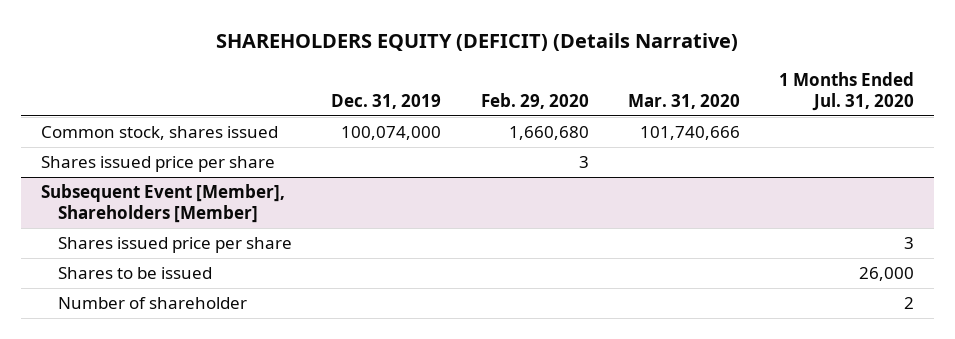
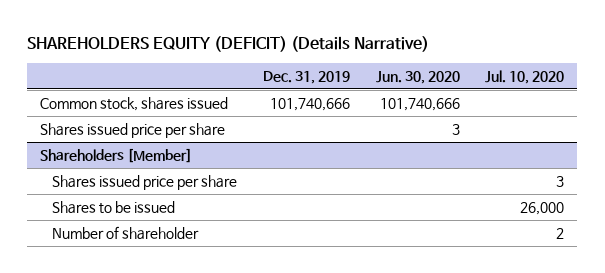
[480,93,589,110] Feb. 29, 2020 -> none
[627,94,740,110] Mar. 31, 2020 -> none
[779,71,915,112] 1 Months Ended Jul. 31, 2020 -> none
none -> [375,70,460,84] Jun. 30, 2020
none -> [485,69,565,84] Jul. 10, 2020
[341,126,442,141] 100,074,000 -> [269,97,350,111] 101,740,666
[40,184,285,224] Subsequent Event [Member], Shareholders [Member] -> [40,147,193,163] Shareholders [Member]

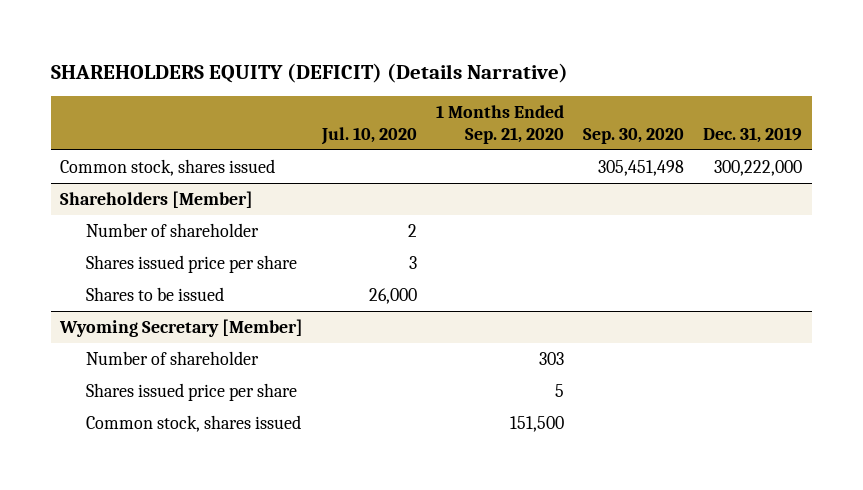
[375,70,460,84] Jun. 30, 2020 -> none
none -> [436,105,565,144] 1 Months Ended Sep. 21, 2020
none -> [583,127,685,144] Sep. 30, 2020
[40,122,226,138] Shares issued price per share -> none
[269,97,350,111] 101,740,666 -> [714,159,803,176] 300,222,000
[52,225,200,240] Number of shareholder -> [85,222,259,237] Number of shareholder
none -> [59,318,304,337] Wyoming Secretary [Member]
none -> [85,350,259,365] Number of shareholder
none -> [85,382,297,401] Shares issued price per share
none -> [85,414,301,432] Common stock, shares issued

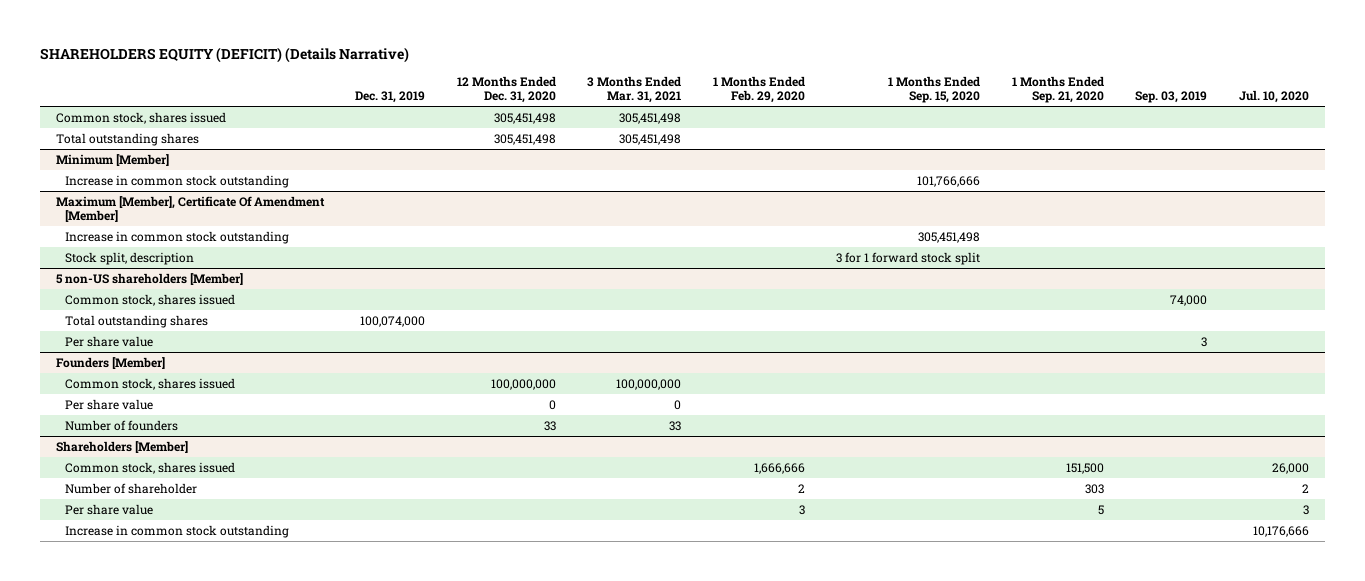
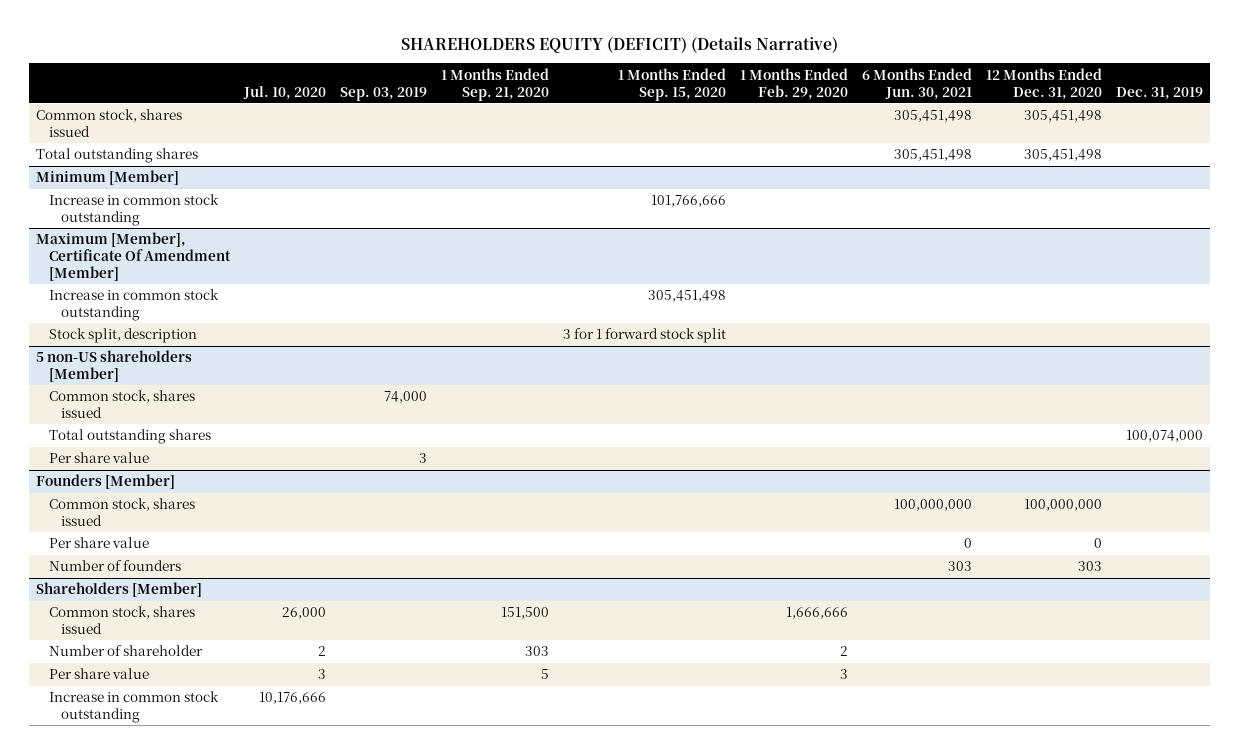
[587,75,682,104] 3 Months Ended Mar. 31, 2021 -> none
none -> [861,67,972,100] 6 Months Ended Jun. 30, 2021
[543,420,556,431] 33 -> [1078,561,1103,572] 303

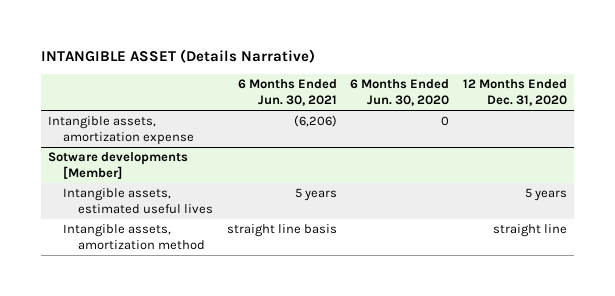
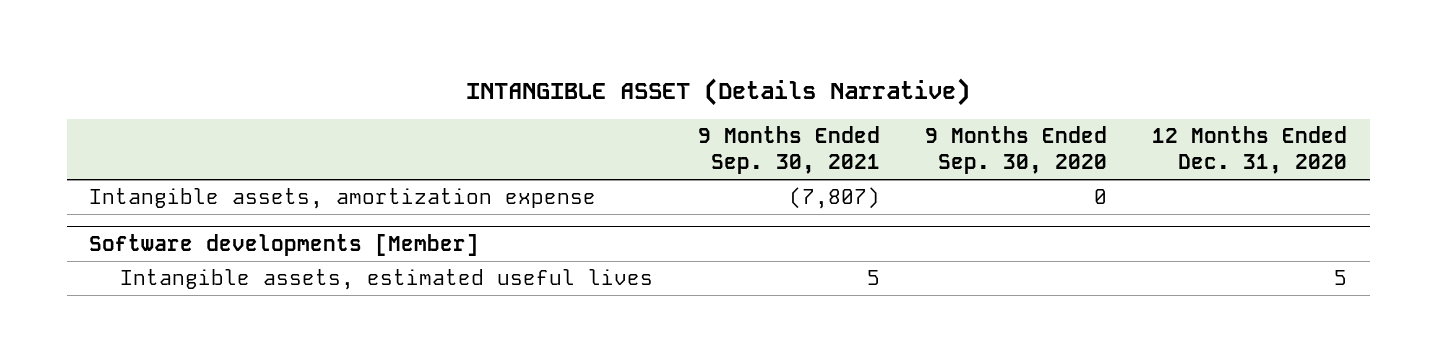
[237,79,337,107] 6 Months Ended Jun. 30, 2021 -> none
[350,79,450,107] 6 Months Ended Jun. 30, 2020 -> none
none -> [698,126,881,175] 9 Months Ended Sep. 30, 2021
none -> [925,126,1108,175] 9 Months Ended Sep. 30, 2020
[63,224,205,251] Intangible assets, amortization method -> none
[48,152,189,180] Sotware developments [Member] -> [89,234,480,257] Software developments [Member]
[525,188,568,202] 5 years -> [1334,270,1348,286] 5

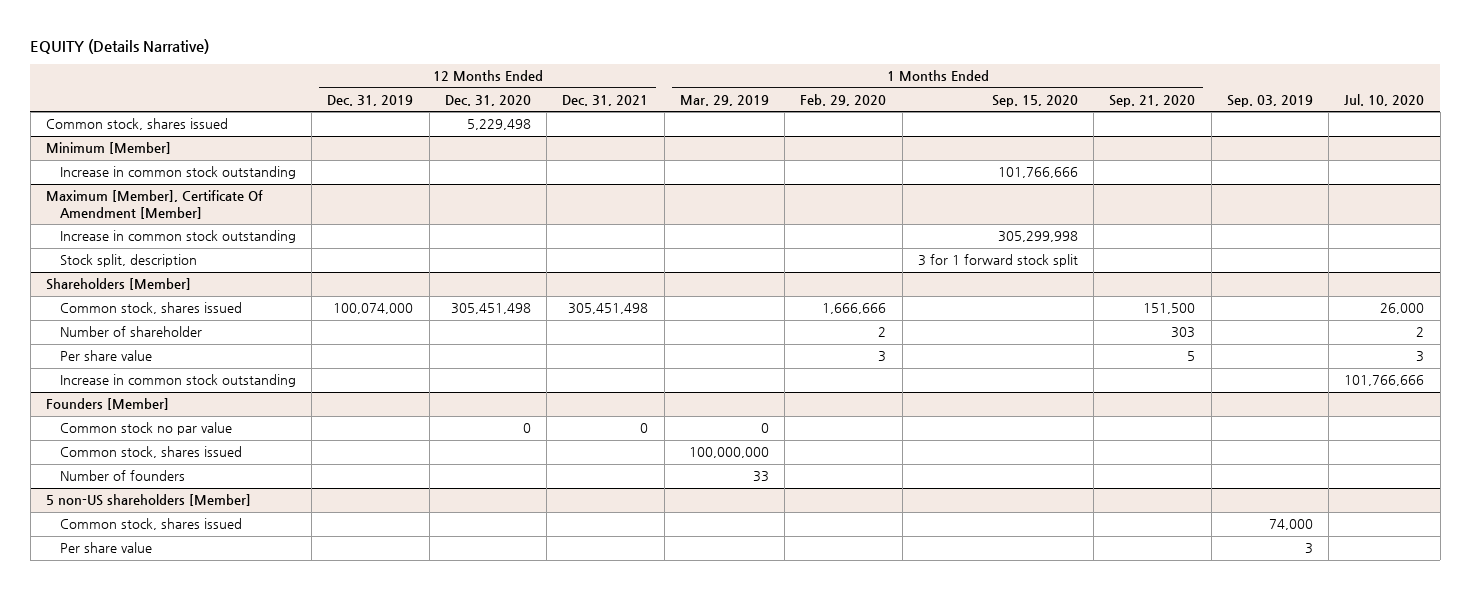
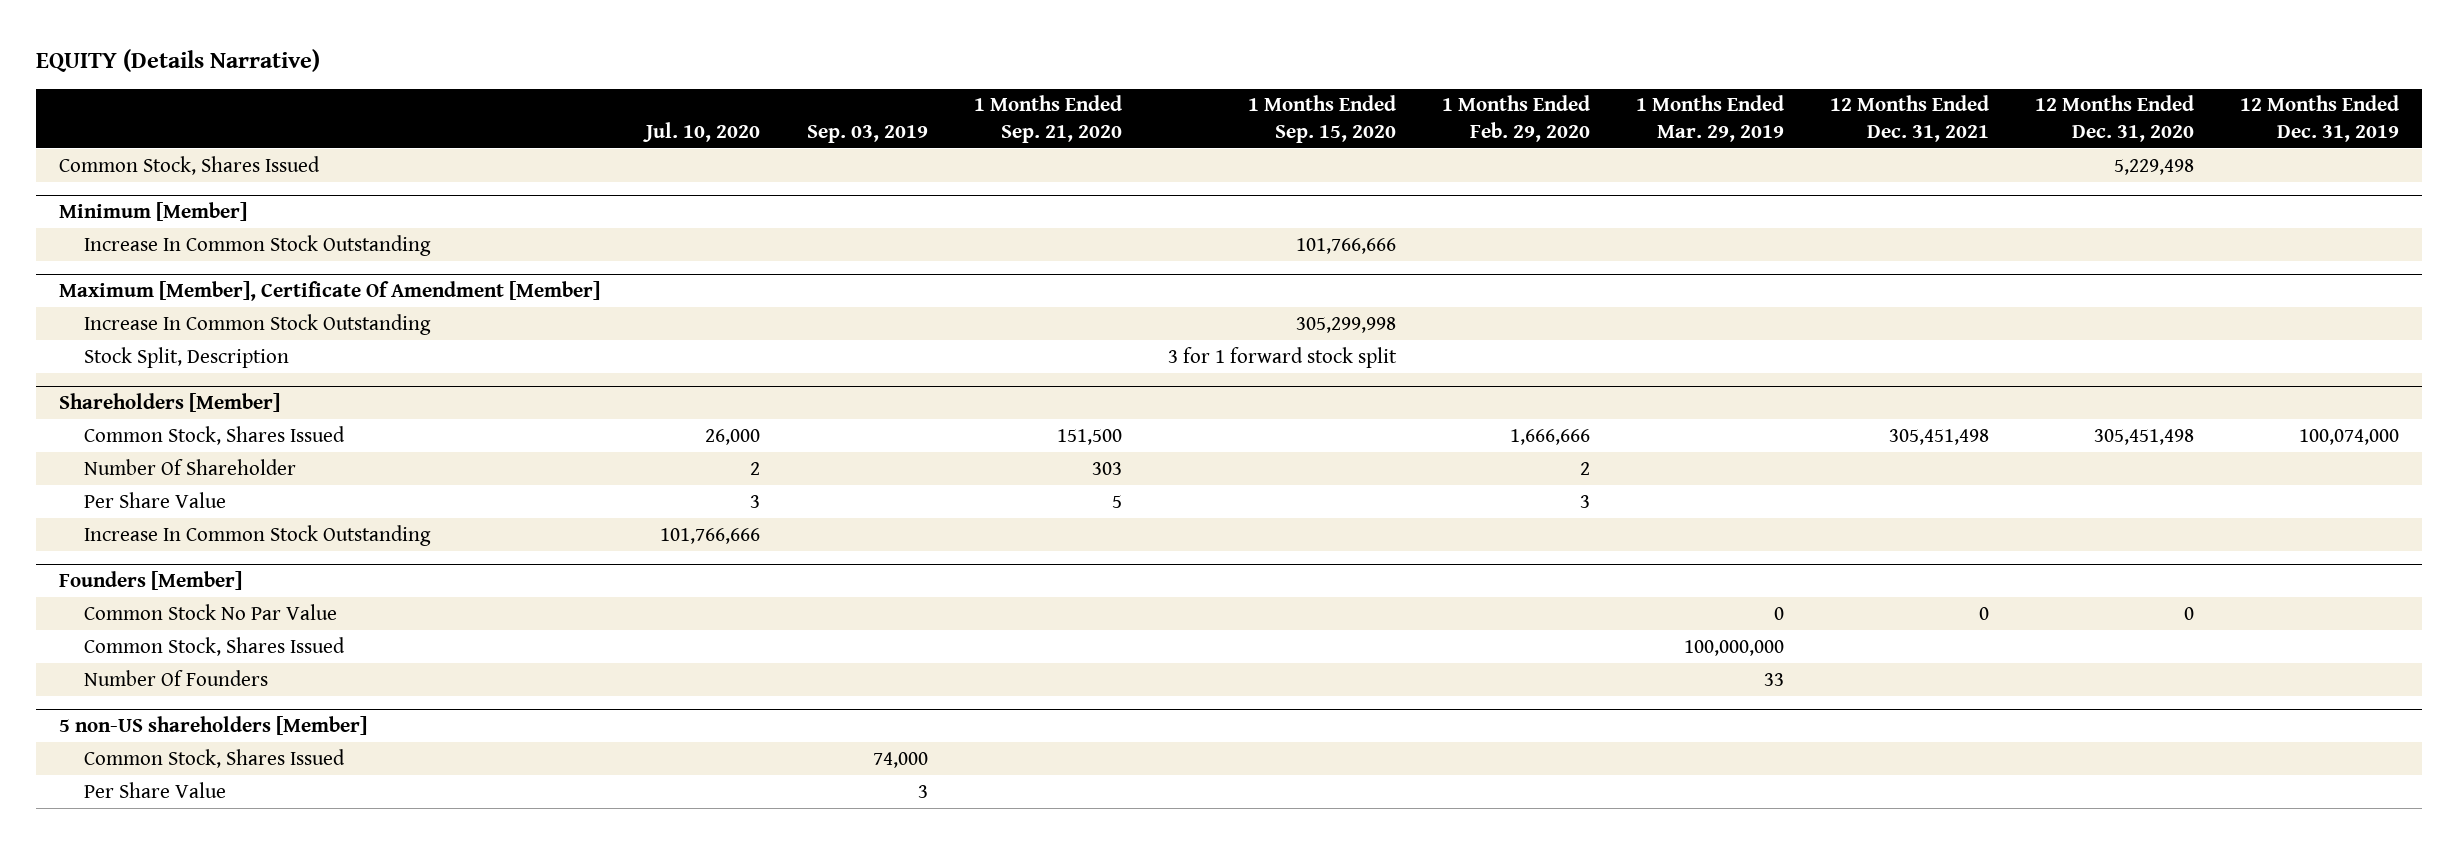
[46,118,229,131] Common stock, shares issued -> [59,155,321,175] Common Stock, Shares Issued
[59,166,296,180] Increase in common stock outstanding -> [84,234,432,256] Increase In Common Stock Outstanding
[59,230,296,244] Increase in common stock outstanding -> [84,313,432,335] Increase In Common Stock Outstanding
[59,254,197,268] Stock split, description -> [84,346,290,368] Stock Split, Description
[59,302,242,315] Common stock, shares issued -> [84,425,346,445] Common Stock, Shares Issued
[59,326,202,338] Number of shareholder -> [84,458,297,475] Number Of Shareholder
[59,350,152,362] Per share value -> [84,491,227,508] Per Share Value
[59,374,296,388] Increase in common stock outstanding -> [84,524,432,546] Increase In Common Stock Outstanding
[59,422,232,436] Common stock no par value -> [84,603,338,620] Common Stock No Par Value
[59,446,242,459] Common stock, shares issued -> [84,636,346,656] Common Stock, Shares Issued
[59,470,185,482] Number of founders -> [84,669,269,686] Number Of Founders
[59,518,242,531] Common stock, shares issued -> [84,748,346,768] Common Stock, Shares Issued
[59,542,152,554] Per share value -> [84,781,227,798] Per Share Value

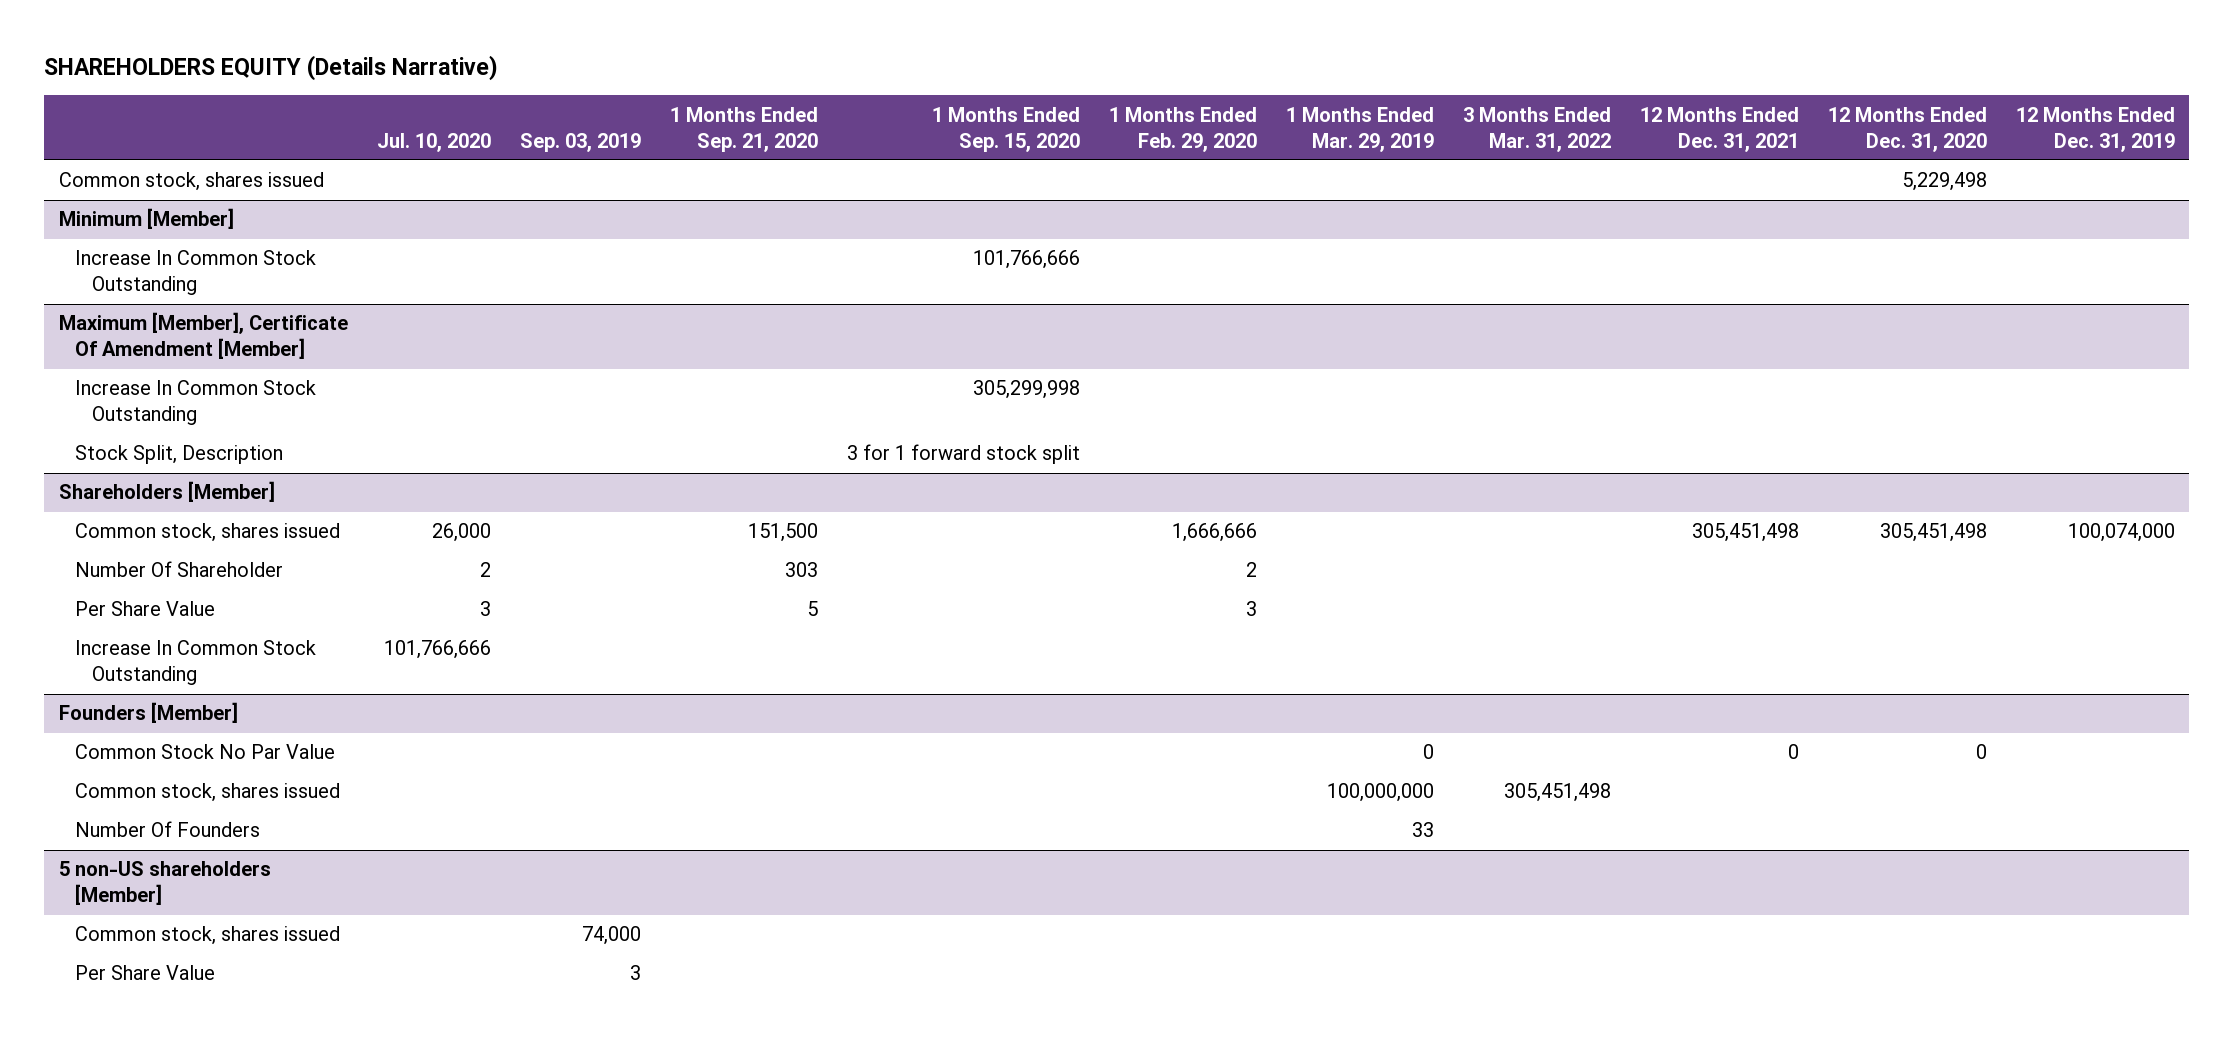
[36,49,321,73] EQUITY (Details Narrative) -> [44,55,499,82] SHAREHOLDERS EQUITY (Details Narrative)
none -> [1462,106,1611,152] 3 Months Ended Mar. 31, 2022
[59,155,321,175] Common Stock, Shares Issued -> [58,172,324,192] Common stock, shares issued
[84,425,346,445] Common Stock, Shares Issued -> [75,523,341,543] Common stock, shares issued
[84,636,346,656] Common Stock, Shares Issued -> [75,783,341,803] Common stock, shares issued
[84,748,346,768] Common Stock, Shares Issued -> [75,926,341,946] Common stock, shares issued

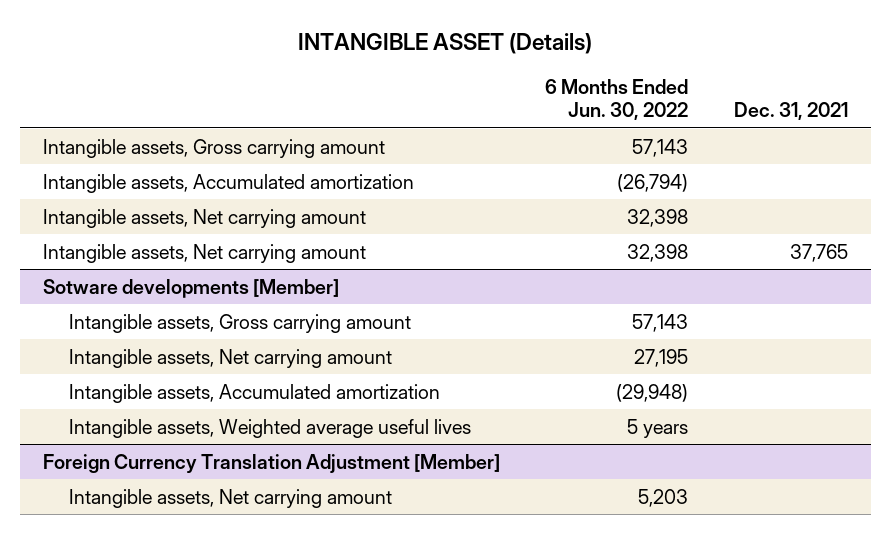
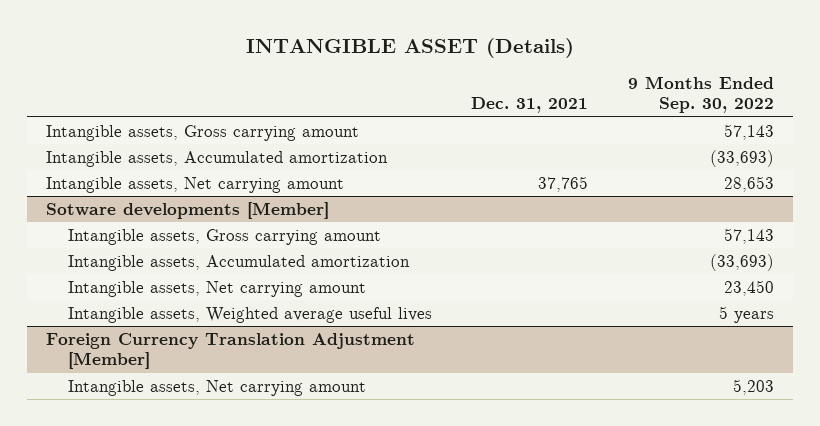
[545,79,689,120] 6 Months Ended Jun. 30, 2022 -> none
none -> [627,76,774,114] 9 Months Ended Sep. 30, 2022
[42,208,366,228] Intangible assets, Net carrying amount -> none
[68,348,392,368] Intangible assets, Net carrying amount -> [67,281,366,298] Intangible assets, Net carrying amount

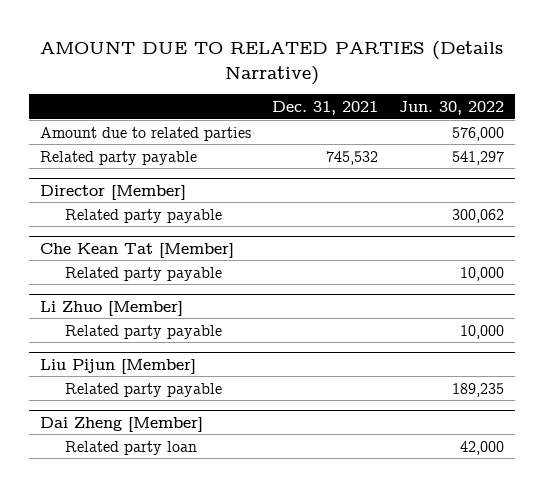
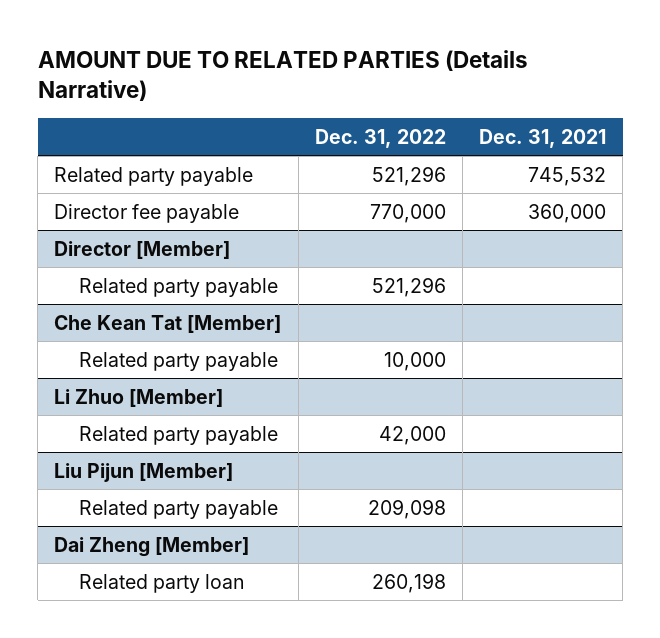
[399,100,505,115] Jun. 30, 2022 -> none
none -> [314,128,446,148] Dec. 31, 2022
[39,126,251,141] Amount due to related parties -> none
none -> [54,203,240,223] Director fee payable

